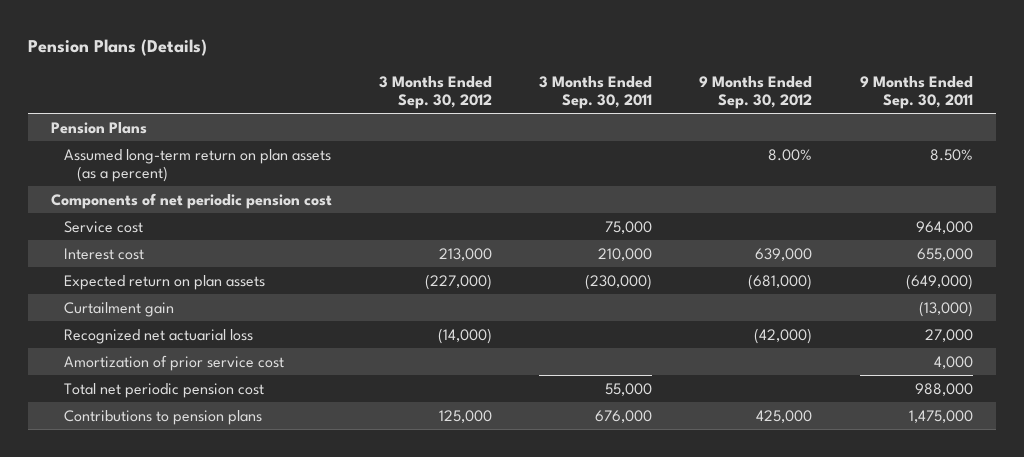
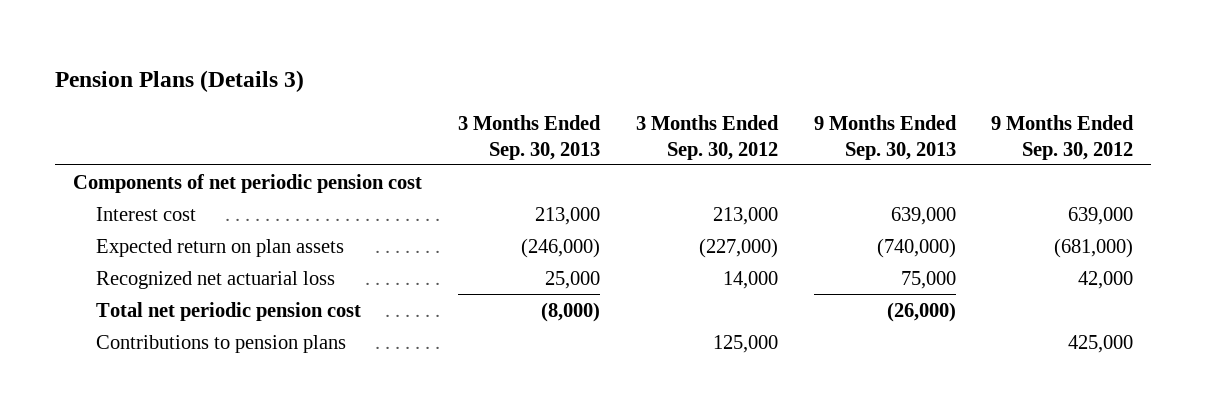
[27,39,207,57] Pension Plans (Details) -> [55,70,305,93] Pension Plans (Details 3)
[539,75,653,109] 3 Months Ended Sep. 30, 2011 -> none
[859,75,973,109] 9 Months Ended Sep. 30, 2011 -> none
none -> [457,115,601,160] 3 Months Ended Sep. 30, 2013
none -> [813,115,957,160] 9 Months Ended Sep. 30, 2013
[51,121,148,134] Pension Plans -> none
[63,148,331,182] Assumed long-term return on plan assets (as a percent) -> none
[63,220,143,233] Service cost -> none
[63,301,174,317] Curtailment gain -> none
[63,354,284,371] Amortization of prior service cost -> none
[438,327,493,344] (14,000) -> [722,270,778,289] 14,000
[754,327,813,344] (42,000) -> [1078,270,1134,289] 42,000

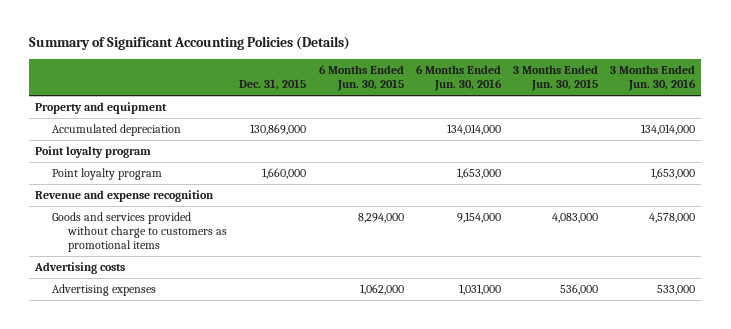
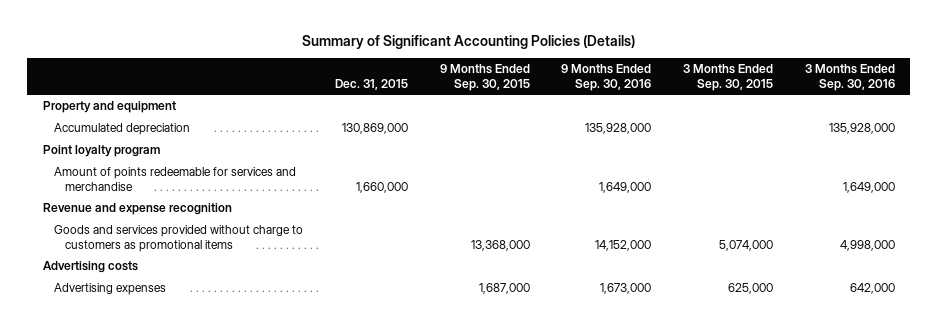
[318,65,404,92] 6 Months Ended Jun. 30, 2015 -> none
[415,65,502,92] 6 Months Ended Jun. 30, 2016 -> none
[513,65,599,92] 3 Months Ended Jun. 30, 2015 -> none
[610,65,697,92] 3 Months Ended Jun. 30, 2016 -> none
none -> [439,64,530,91] 9 Months Ended Sep. 30, 2015
none -> [561,64,652,91] 9 Months Ended Sep. 30, 2016
none -> [682,64,773,91] 3 Months Ended Sep. 30, 2015
none -> [804,64,895,91] 3 Months Ended Sep. 30, 2016
[51,168,162,181] Point loyalty program -> [54,167,297,191] Amount of points redeemable for services and merchandise

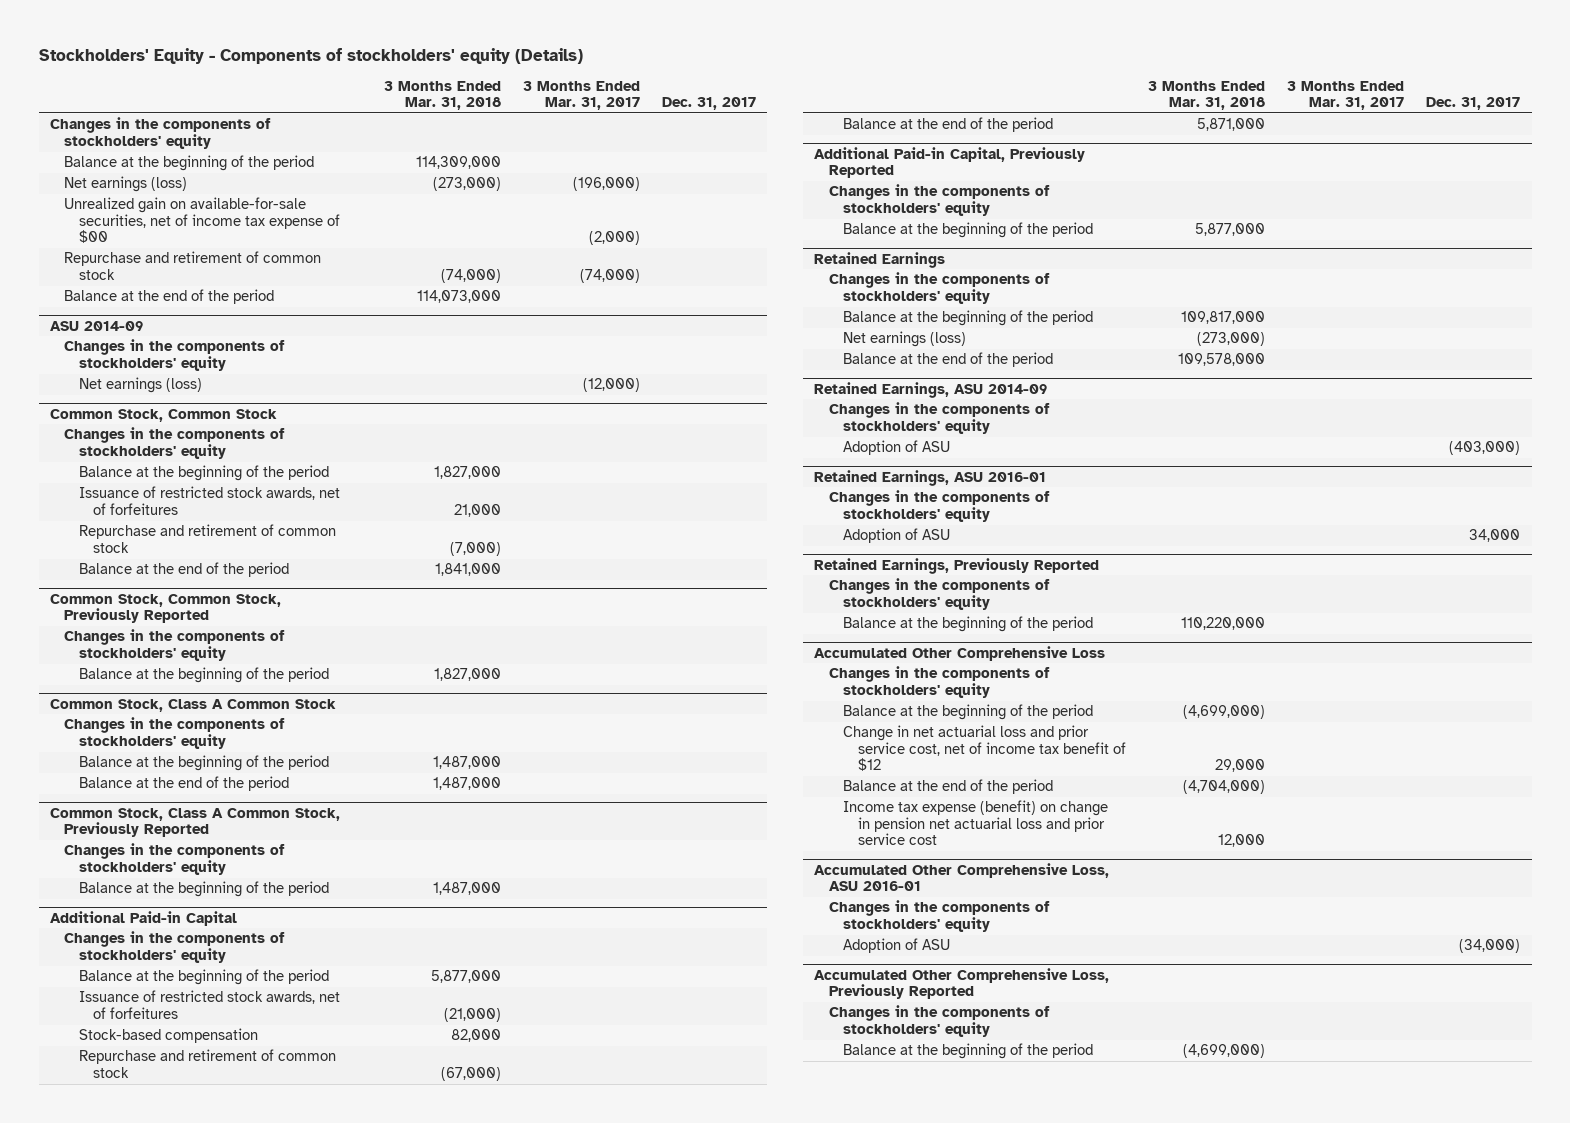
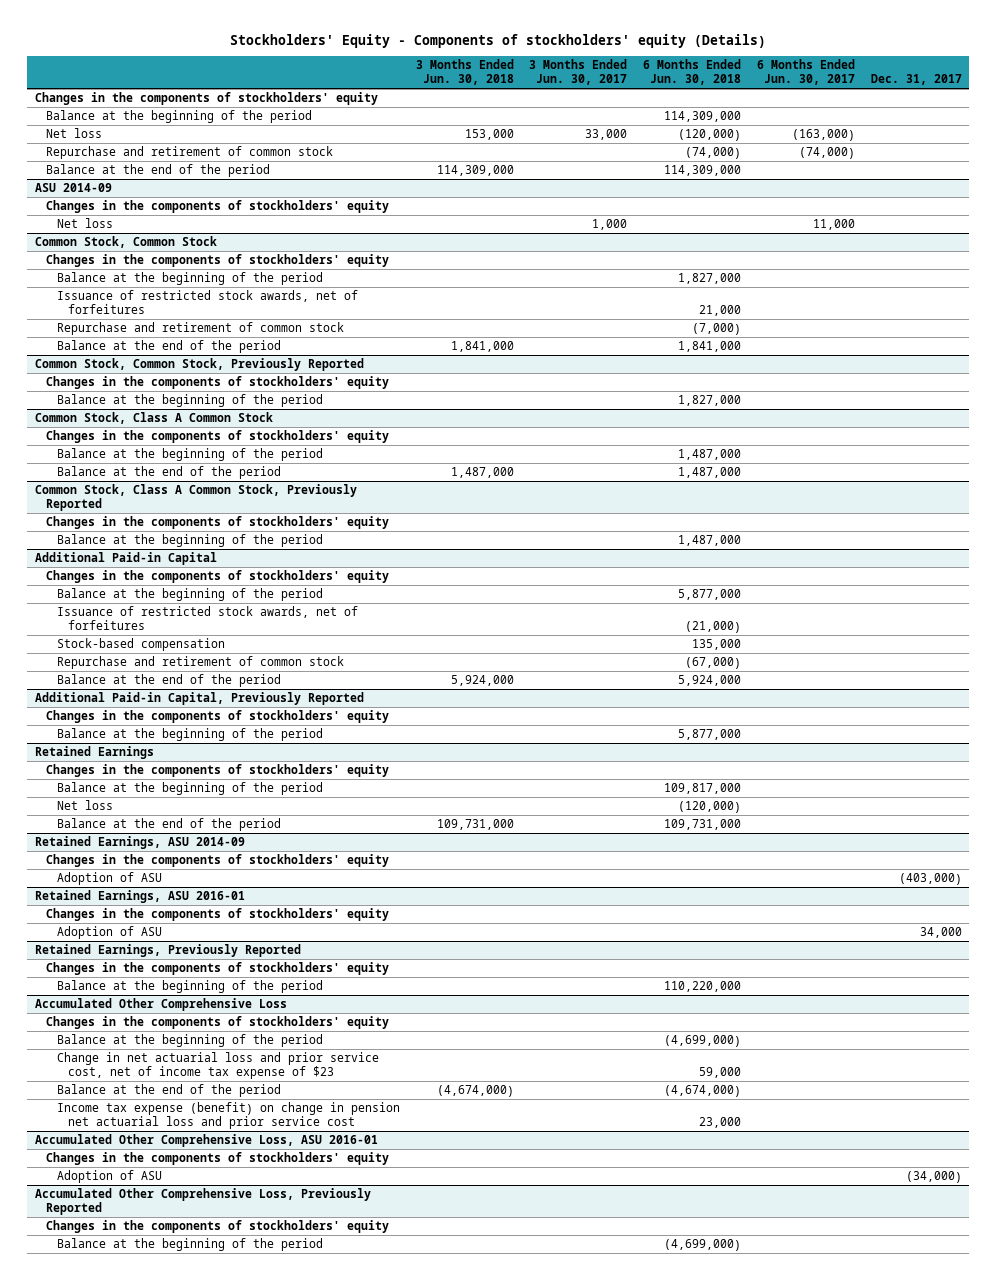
[383,80,501,111] 3 Months Ended Mar. 31, 2018 -> none
[522,80,640,111] 3 Months Ended Mar. 31, 2017 -> none
none -> [415,59,514,86] 3 Months Ended Jun. 30, 2018
none -> [529,59,628,86] 3 Months Ended Jun. 30, 2017
none -> [643,59,742,86] 6 Months Ended Jun. 30, 2018
none -> [756,59,855,86] 6 Months Ended Jun. 30, 2017
[64,197,340,244] Unrealized gain on available-for-sale securities, net of income tax expense of $00 -> none
[64,176,188,193] Net earnings (loss) -> [45,128,102,139] Net loss
[78,377,202,394] Net earnings (loss) -> [56,218,113,229] Net loss
[843,331,967,348] Net earnings (loss) -> [56,800,113,811] Net loss
[843,725,1126,772] Change in net actuarial loss and prior service cost, net of income tax benefit of $12 -> [56,1052,379,1080] Change in net actuarial loss and prior service cost, net of income tax expense of $23

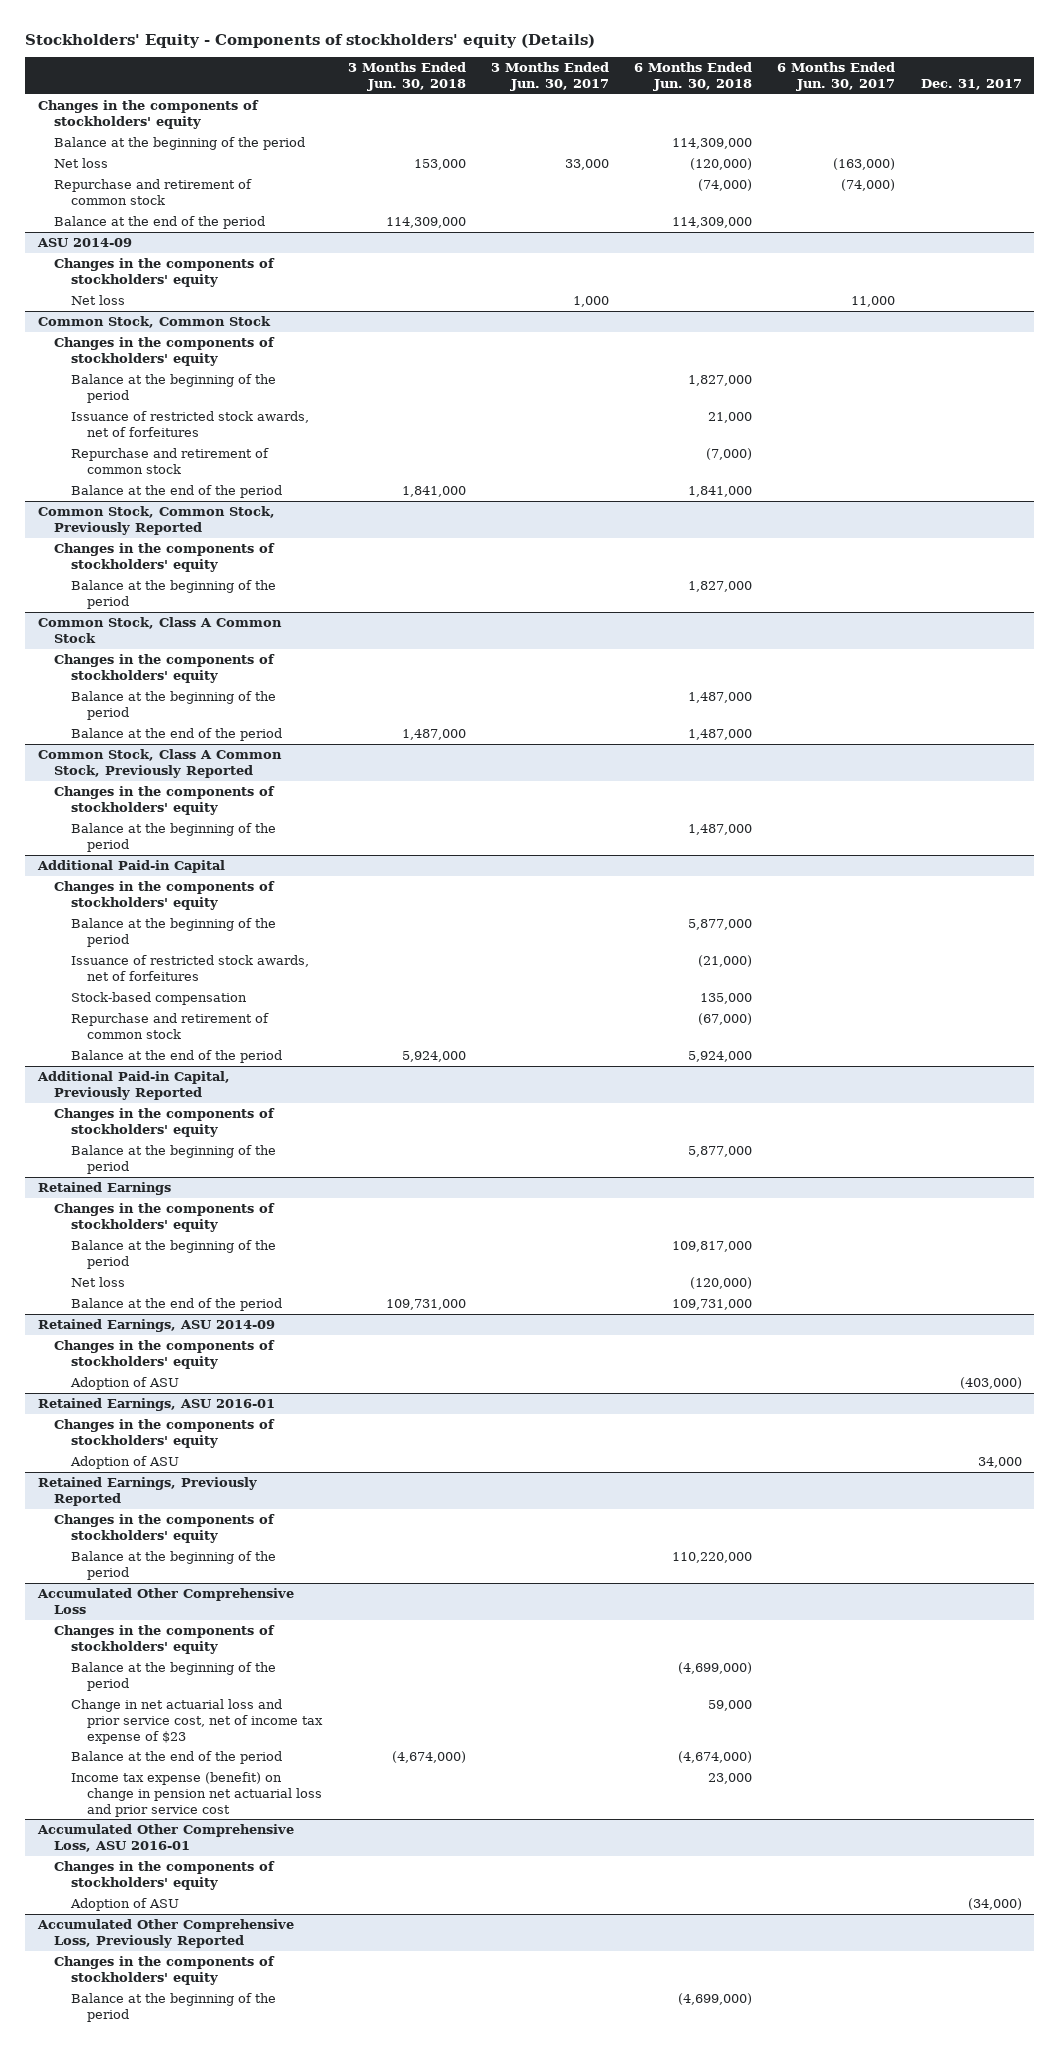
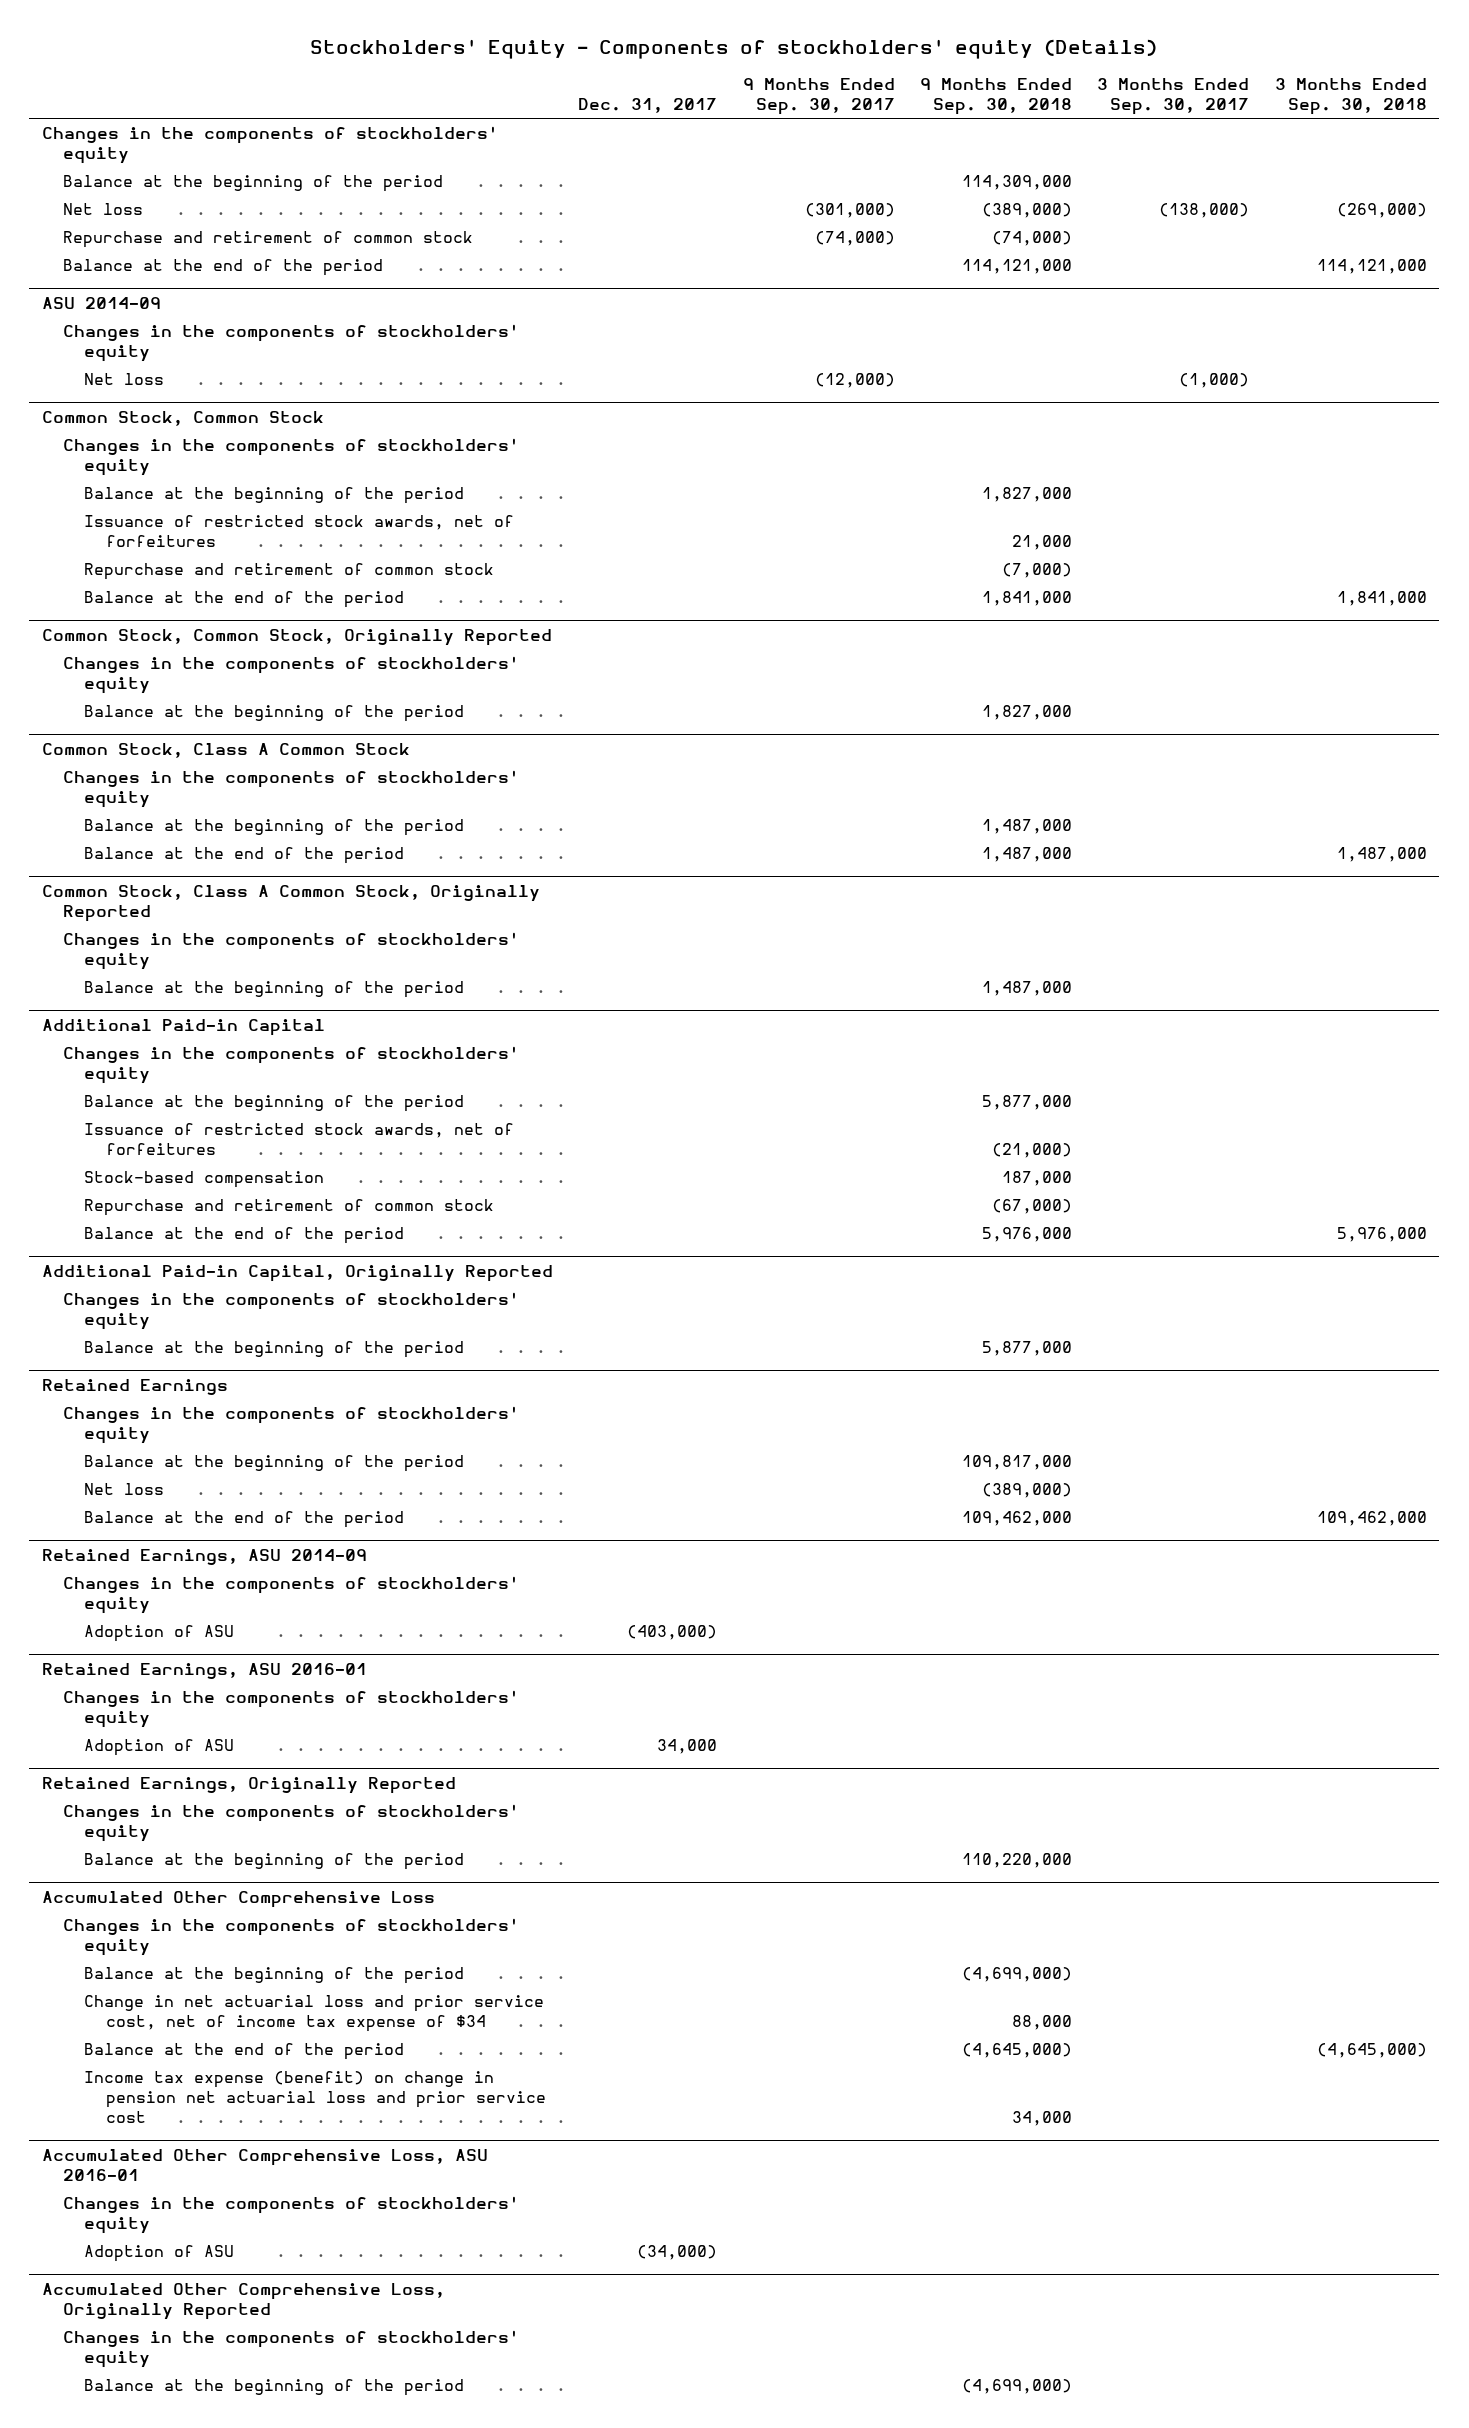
[347,62,466,92] 3 Months Ended Jun. 30, 2018 -> none
[490,62,609,92] 3 Months Ended Jun. 30, 2017 -> none
[634,62,753,92] 6 Months Ended Jun. 30, 2018 -> none
[777,62,896,92] 6 Months Ended Jun. 30, 2017 -> none
none -> [742,78,895,116] 9 Months Ended Sep. 30, 2017
none -> [919,78,1072,116] 9 Months Ended Sep. 30, 2018
none -> [1097,78,1250,116] 3 Months Ended Sep. 30, 2017
none -> [1274,78,1427,116] 3 Months Ended Sep. 30, 2018
[37,505,275,535] Common Stock, Common Stock, Previously Reported -> [42,629,553,647] Common Stock, Common Stock, Originally Reported
[37,748,282,778] Common Stock, Class A Common Stock, Previously Reported -> [42,885,541,922] Common Stock, Class A Common Stock, Originally Reported
[36,1070,230,1100] Additional Paid-in Capital, Previously Reported -> [42,1265,554,1283] Additional Paid-in Capital, Originally Reported
[37,1476,257,1506] Retained Earnings, Previously Reported -> [42,1777,457,1795] Retained Earnings, Originally Reported
[70,1698,324,1744] Change in net actuarial loss and prior service cost, net of income tax expense of $23 -> [84,1995,545,2032] Change in net actuarial loss and prior service cost, net of income tax expense of $34
[36,1918,294,1948] Accumulated Other Comprehensive Loss, Previously Reported -> [42,2283,446,2320] Accumulated Other Comprehensive Loss, Originally Reported

